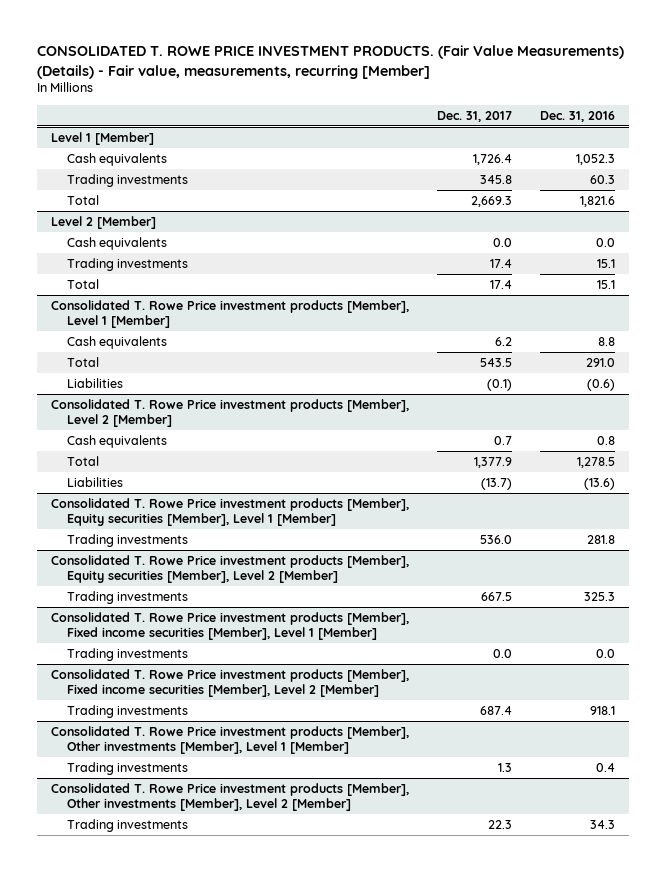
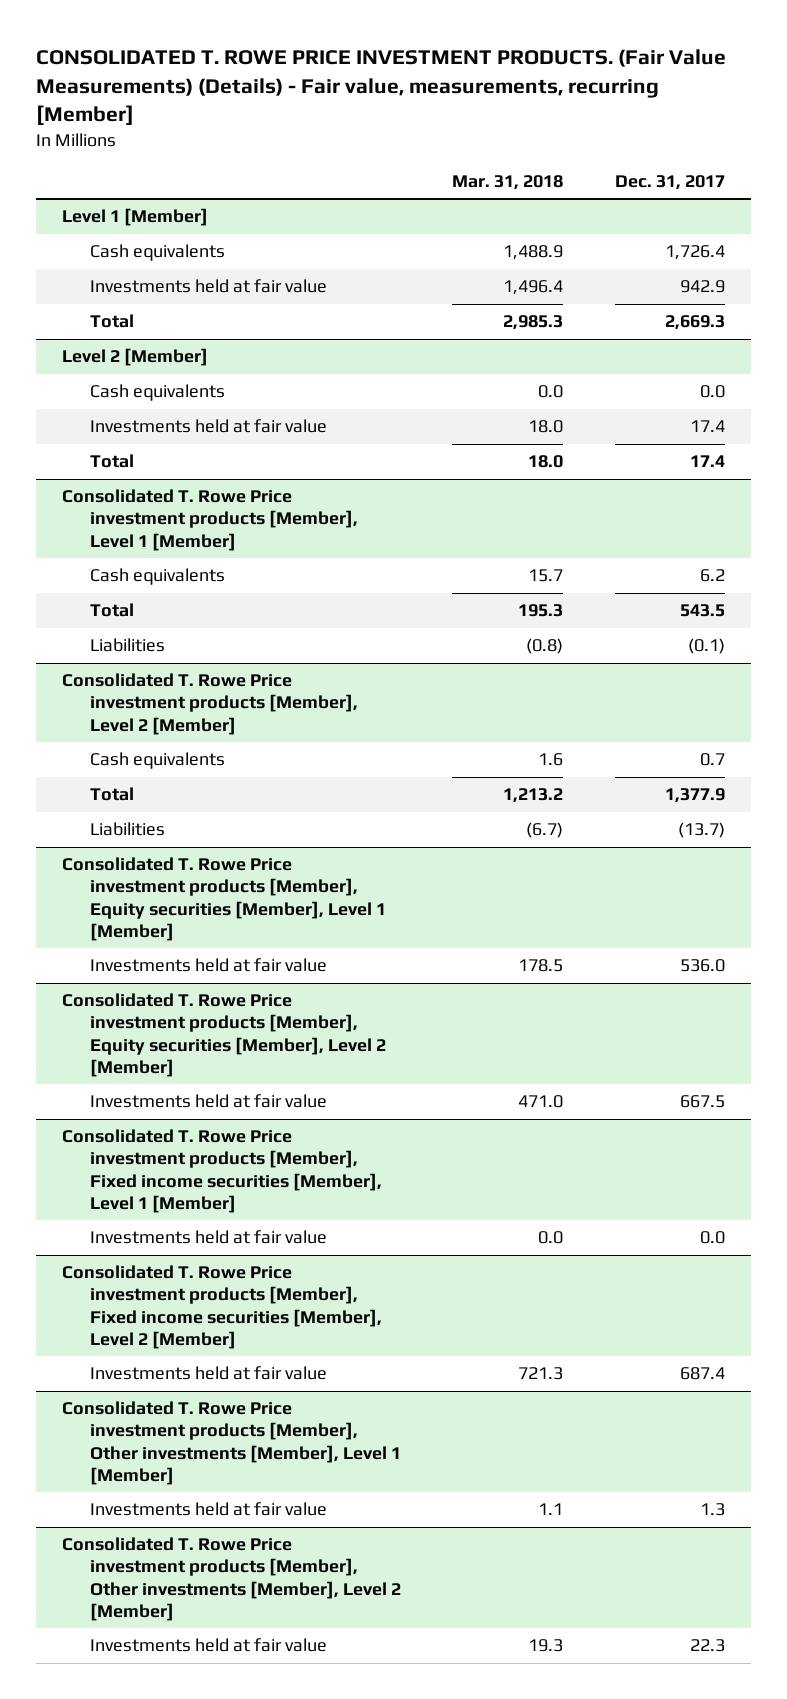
[539,110,615,122] Dec. 31, 2016 -> none
none -> [452,175,564,191] Mar. 31, 2018
[66,173,188,187] Trading investments -> none
none -> [89,279,327,294] Investments held at fair value
[66,257,188,271] Trading investments -> [89,419,327,434] Investments held at fair value
[66,533,188,547] Trading investments -> [89,958,327,973] Investments held at fair value
[66,590,188,604] Trading investments -> [89,1094,327,1109] Investments held at fair value
[66,647,188,661] Trading investments -> none
none -> [89,1230,327,1245] Investments held at fair value
[66,704,188,718] Trading investments -> [89,1366,327,1381] Investments held at fair value
[66,761,188,775] Trading investments -> none
none -> [89,1502,327,1517] Investments held at fair value
[66,818,188,832] Trading investments -> [89,1638,327,1653] Investments held at fair value

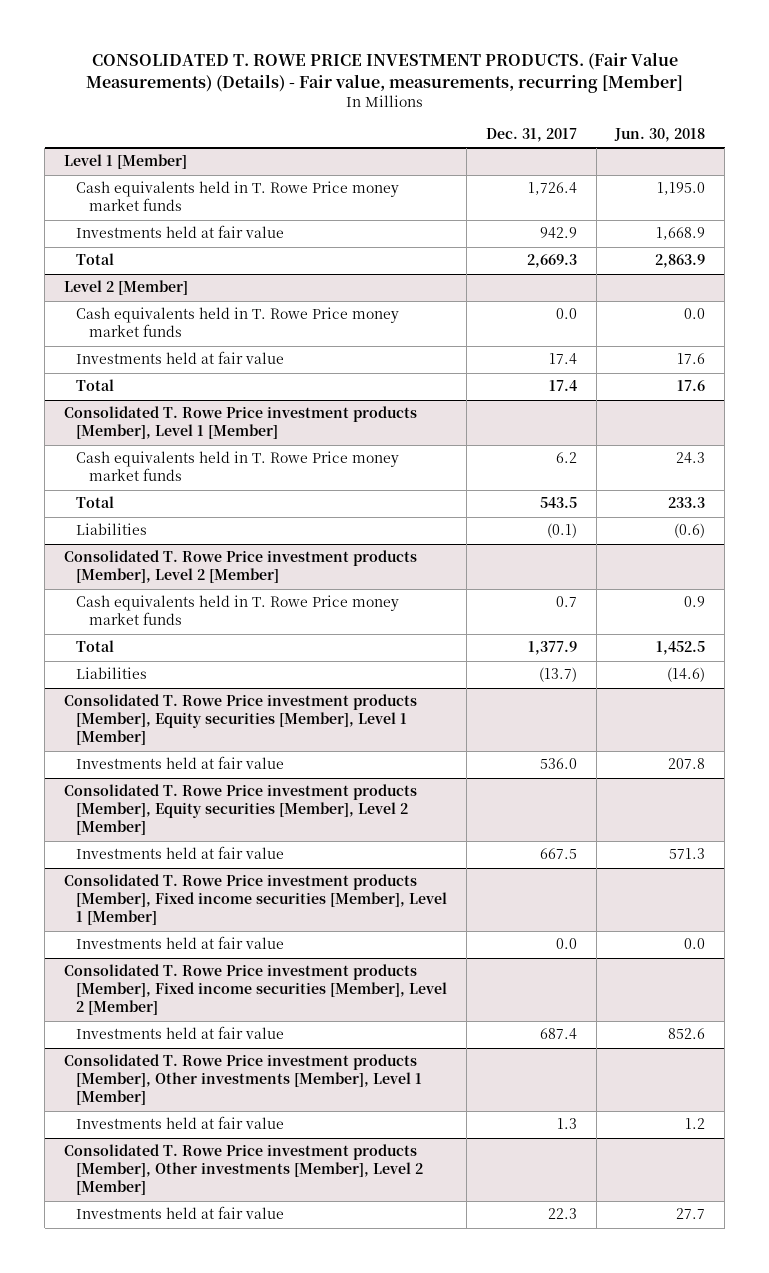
[452,175,564,191] Mar. 31, 2018 -> none
none -> [614,127,706,142] Jun. 30, 2018
[89,244,225,262] Cash equivalents -> [76,181,400,212] Cash equivalents held in T. Rowe Price money market funds
[89,384,225,402] Cash equivalents -> [76,307,400,338] Cash equivalents held in T. Rowe Price money market funds
[89,568,225,586] Cash equivalents -> [76,451,400,482] Cash equivalents held in T. Rowe Price money market funds
[89,752,225,770] Cash equivalents -> [76,595,400,626] Cash equivalents held in T. Rowe Price money market funds

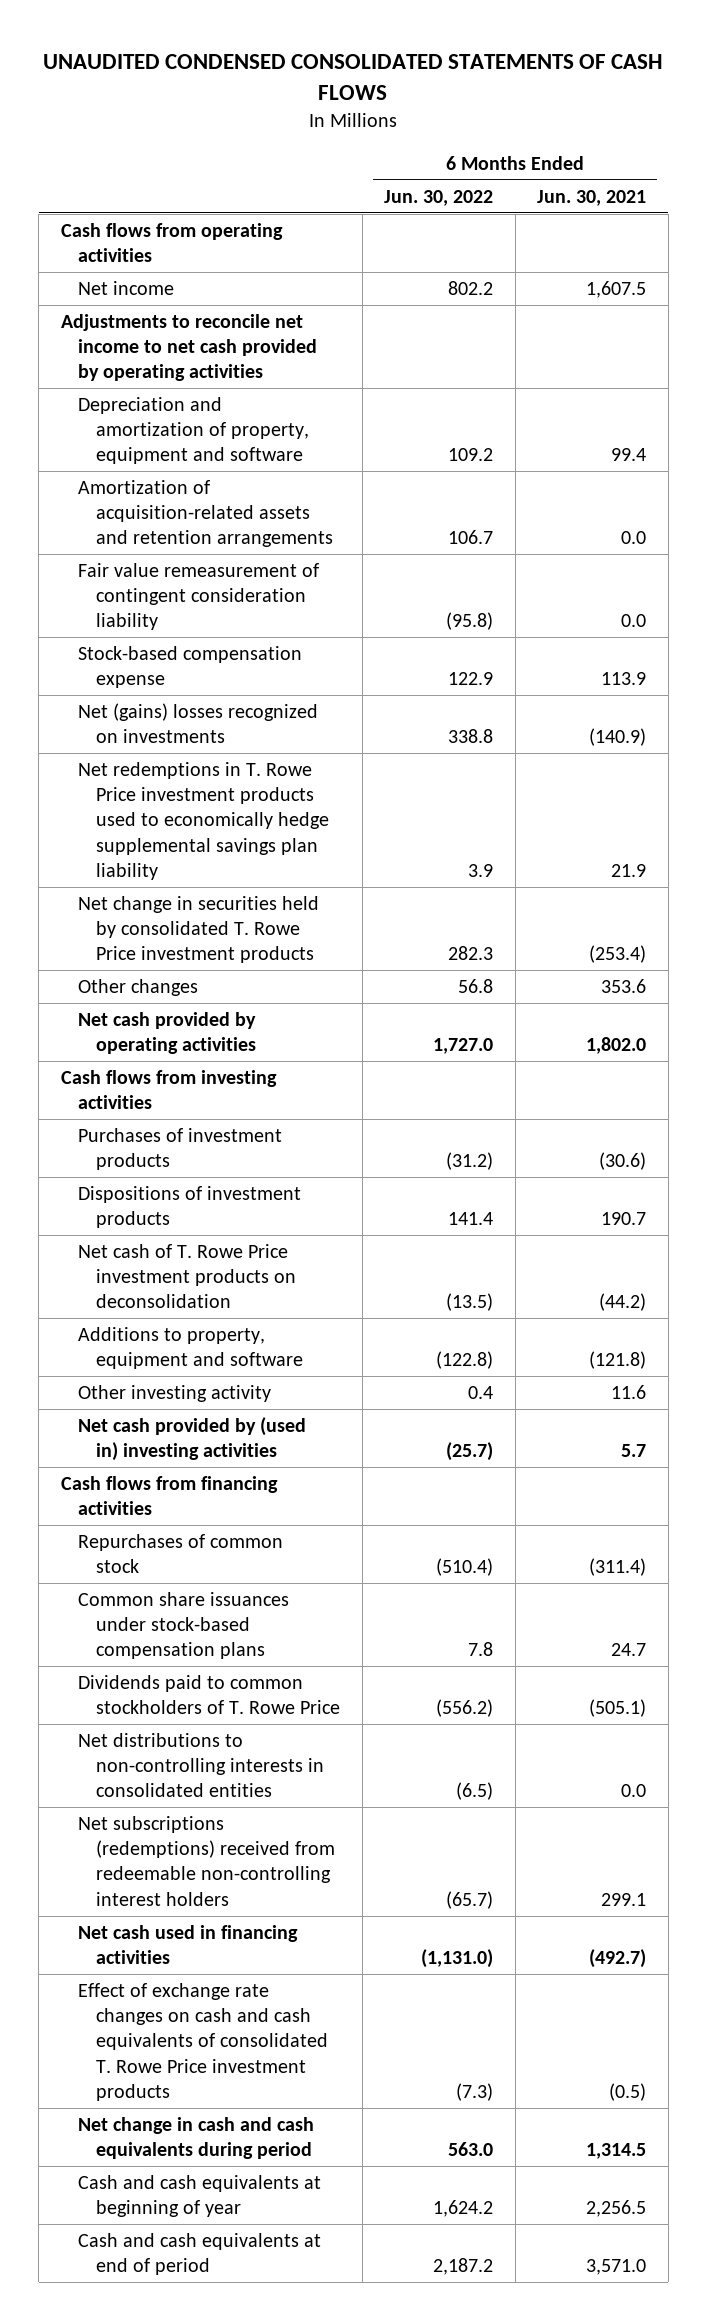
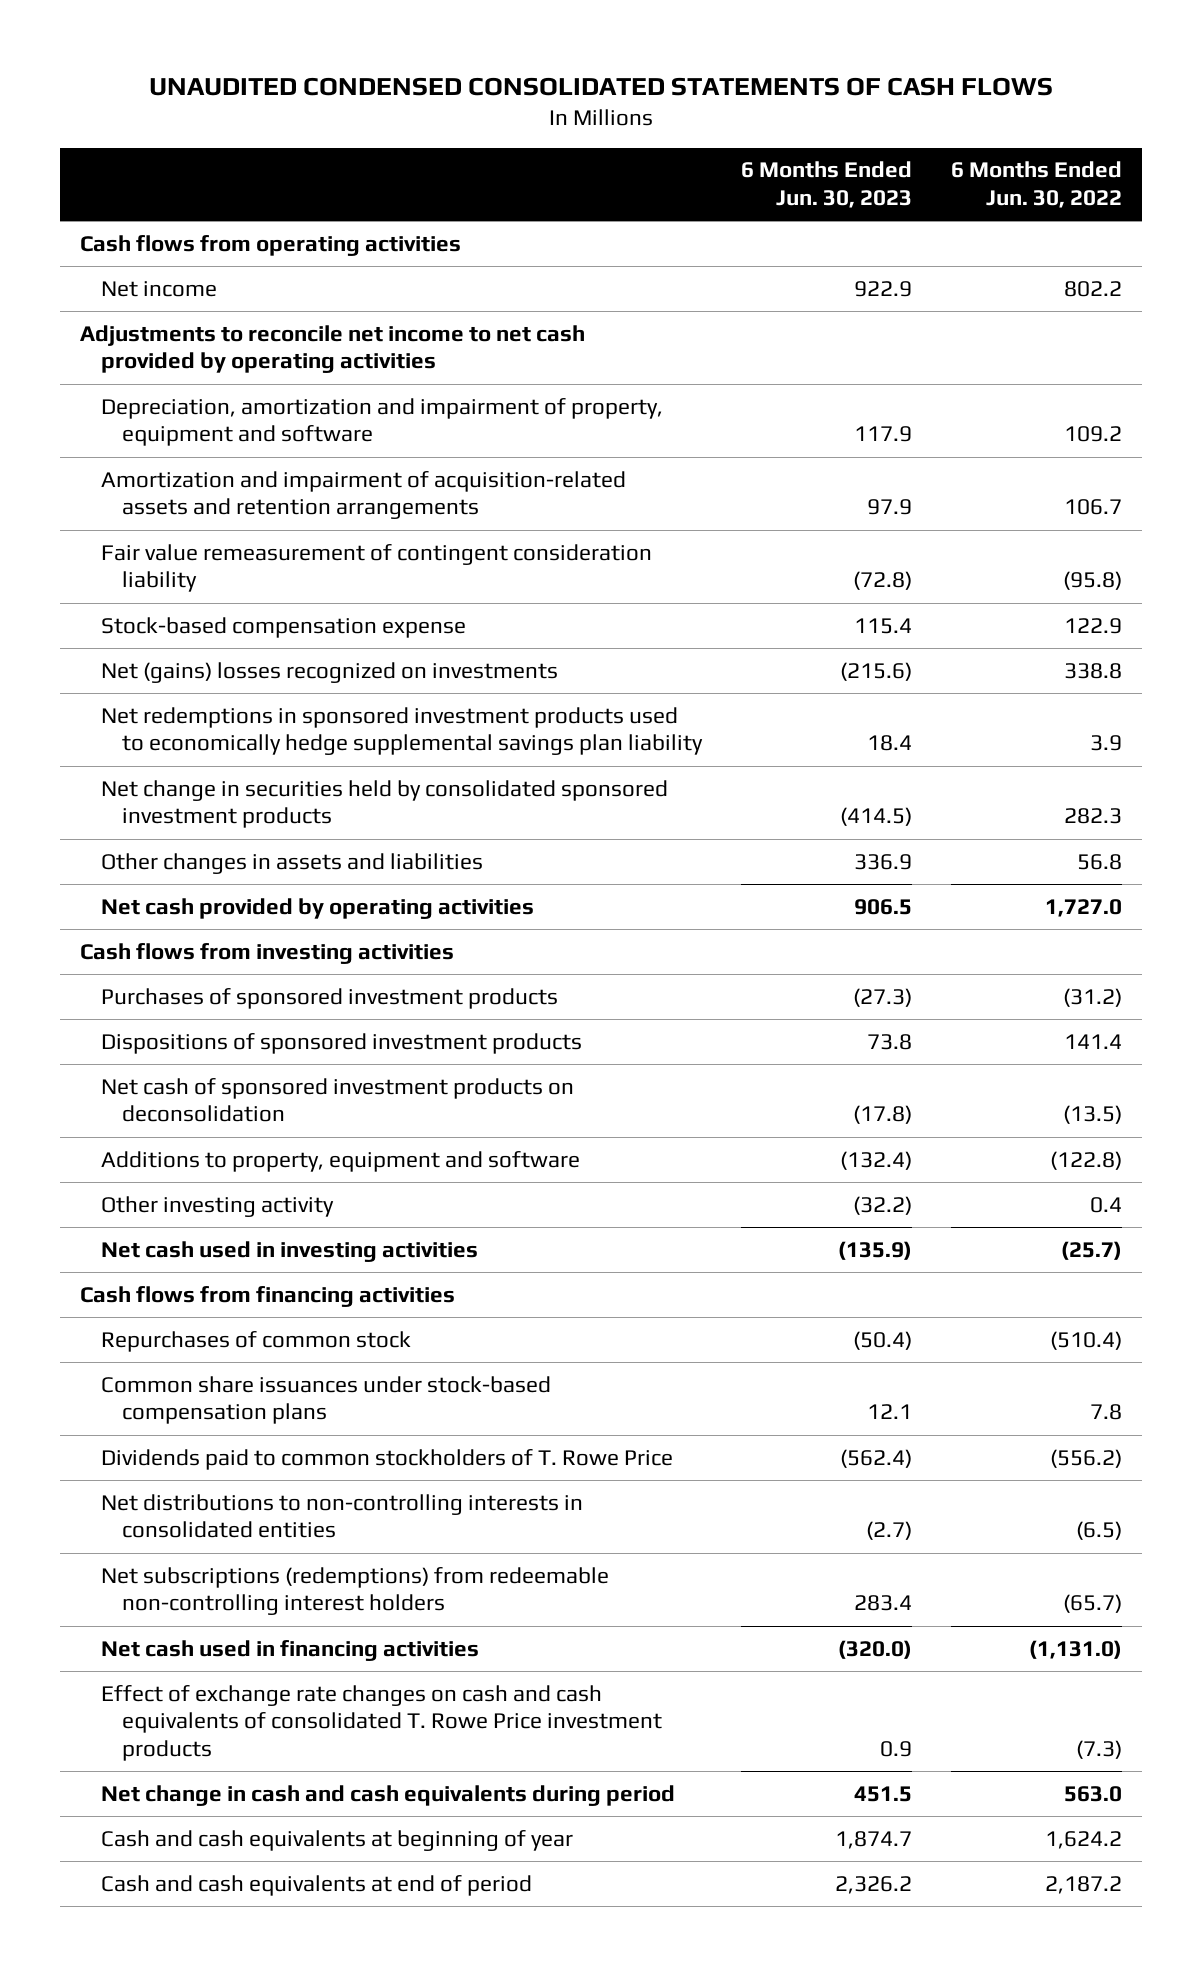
[537,189,647,206] Jun. 30, 2021 -> none
none -> [740,161,912,208] 6 Months Ended Jun. 30, 2023
[78,396,310,465] Depreciation and amortization of property, equipment and software -> [100,397,663,447] Depreciation, amortization and impairment of property, equipment and software
[78,479,334,548] Amortization of acquisition-related assets and retention arrangements -> [100,470,626,520] Amortization and impairment of acquisition-related assets and retention arrangements
[78,761,330,880] Net redemptions in T. Rowe Price investment products used to economically hedge supplemental savings plan liability -> [100,706,703,756] Net redemptions in sponsored investment products used to economically hedge supplemental savings plan liability
[78,895,320,964] Net change in securities held by consolidated T. Rowe Price investment products -> [100,779,668,829] Net change in securities held by consolidated sponsored investment products
[78,978,199,996] Other changes -> [100,852,483,874] Other changes in assets and liabilities
[78,1127,283,1171] Purchases of investment products -> [100,987,558,1009] Purchases of sponsored investment products
[78,1185,302,1229] Dispositions of investment products -> [100,1032,582,1054] Dispositions of sponsored investment products
[78,1243,297,1309] Net cash of T. Rowe Price investment products on deconsolidation -> [100,1077,574,1123] Net cash of sponsored investment products on deconsolidation
[78,1416,307,1462] Net cash provided by (used in) investing activities -> [100,1240,478,1262] Net cash used in investing activities
[78,1815,336,1906] Net subscriptions (redemptions) received from redeemable non-controlling interest holders -> [100,1566,609,1616] Net subscriptions (redemptions) from redeemable non-controlling interest holders

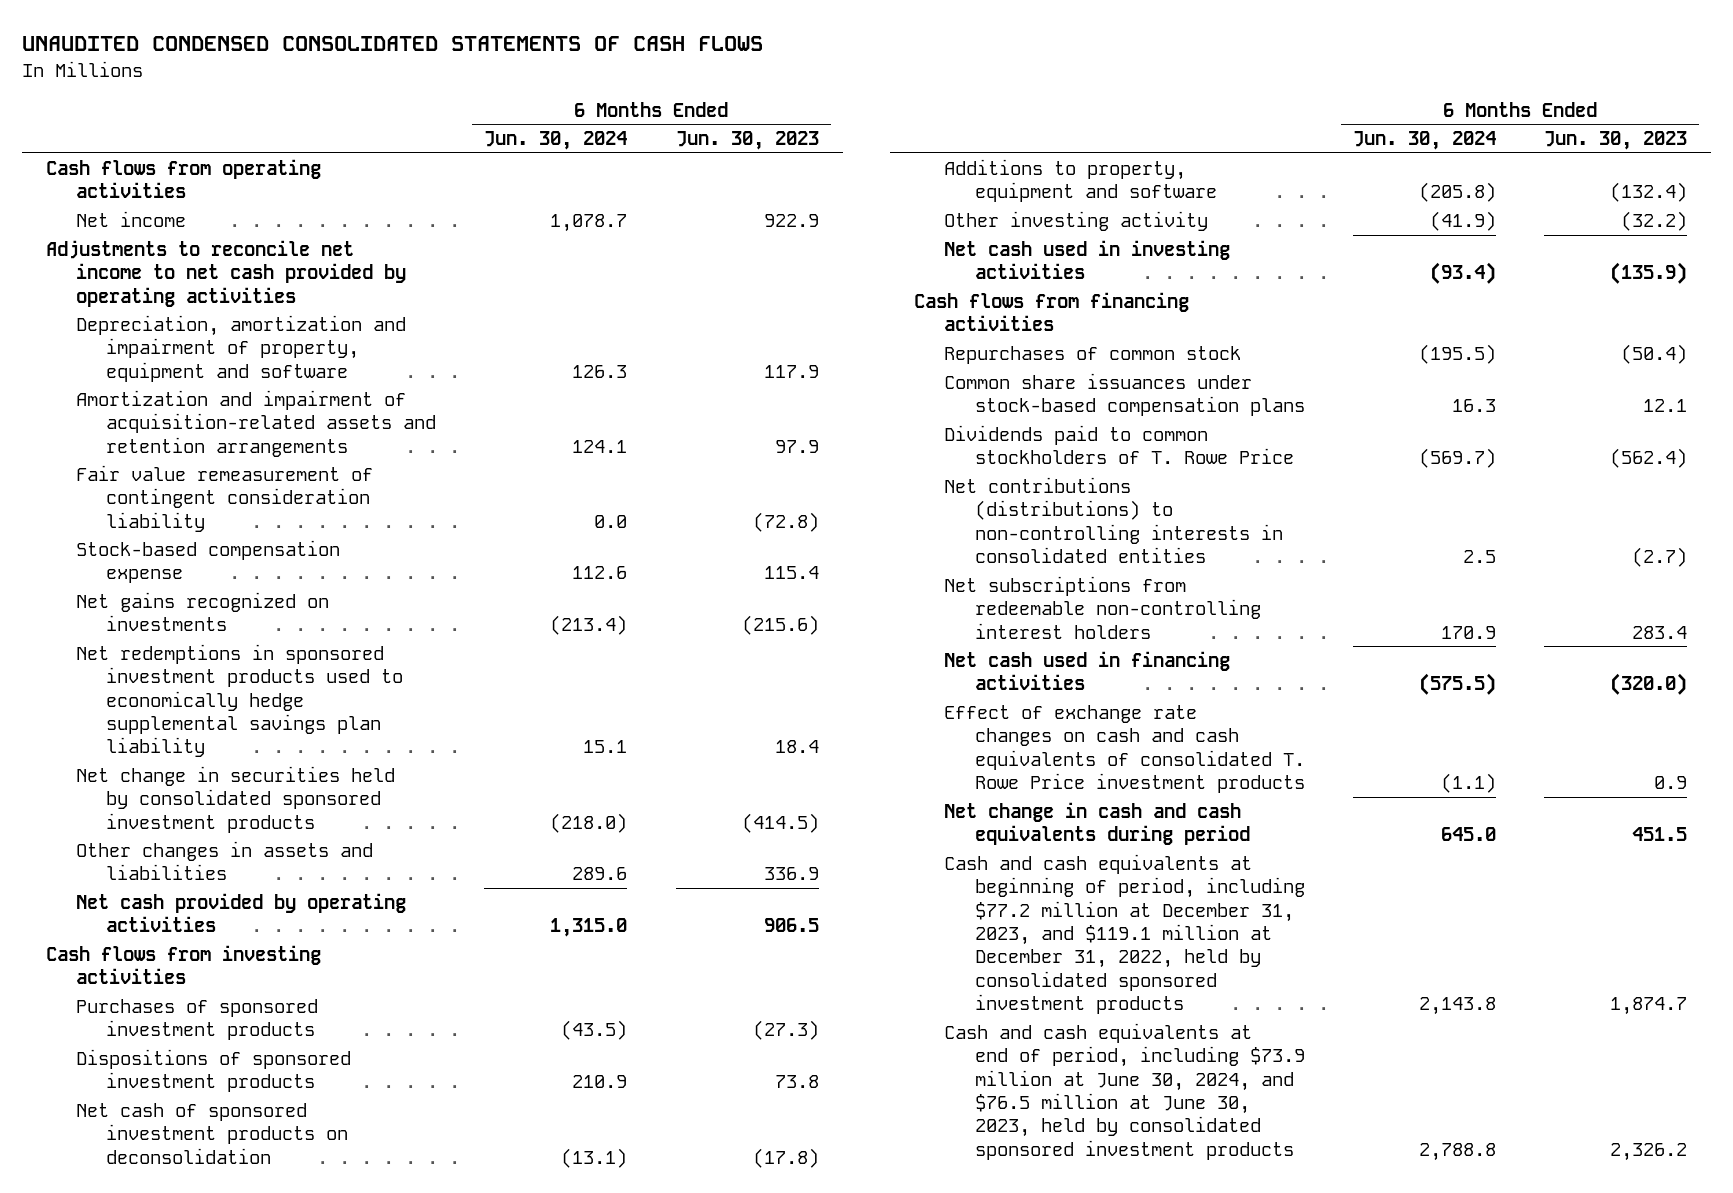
[951,161,1123,208] 6 Months Ended Jun. 30, 2022 -> none
none -> [484,131,628,151] Jun. 30, 2024
[100,661,558,683] Net (gains) losses recognized on investments -> [75,591,329,632] Net gains recognized on investments
[100,1493,583,1539] Net distributions to non-controlling interests in consolidated entities -> [944,476,1283,563] Net contributions (distributions) to non-controlling interests in consolidated entities
[100,1566,609,1616] Net subscriptions (redemptions) from redeemable non-controlling interest holders -> [944,575,1261,639] Net subscriptions from redeemable non-controlling interest holders
[100,1829,573,1851] Cash and cash equivalents at beginning of year -> [944,853,1305,1015] Cash and cash equivalents at beginning of period, including $77.2 million at December 31, 2023, and $119.1 million at December 31, 2022, held by consolidated sponsored investment products
[100,1874,532,1896] Cash and cash equivalents at end of period -> [944,1022,1305,1160] Cash and cash equivalents at end of period, including $73.9 million at June 30, 2024, and $76.5 million at June 30, 2023, held by consolidated sponsored investment products

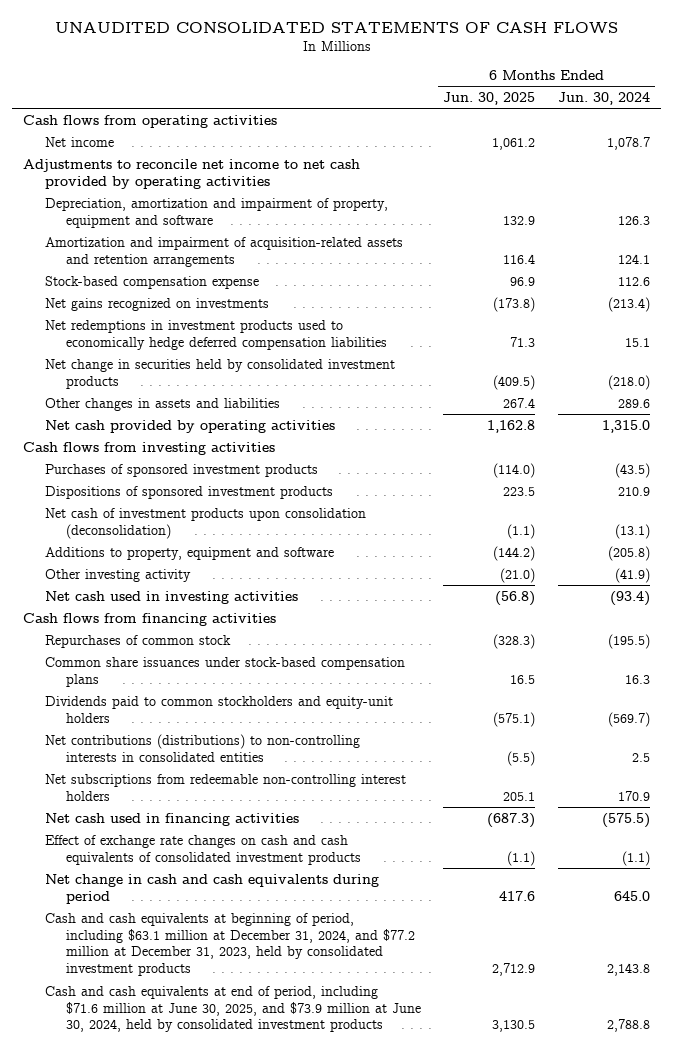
[21,36,763,52] UNAUDITED CONDENSED CONSOLIDATED STATEMENTS OF CASH FLOWS -> [54,21,618,33] UNAUDITED CONSOLIDATED STATEMENTS OF CASH FLOWS
[675,131,819,151] Jun. 30, 2023 -> none
none -> [443,91,536,105] Jun. 30, 2025
[75,464,373,532] Fair value remeasurement of contingent consideration liability -> none
[75,643,404,758] Net redemptions in sponsored investment products used to economically hedge supplemental savings plan liability -> [44,319,387,350] Net redemptions in investment products used to economically hedge deferred compensation liabilities
[75,765,395,833] Net change in securities held by consolidated sponsored investment products -> [44,358,395,389] Net change in securities held by consolidated investment products
[75,1102,349,1164] Net cash of sponsored investment products on deconsolidation -> [44,507,366,539] Net cash of investment products upon consolidation (deconsolidation)
[944,424,1294,465] Dividends paid to common stockholders of T. Rowe Price -> [44,695,393,723] Dividends paid to common stockholders and equity-unit holders
[944,704,1305,793] Effect of exchange rate changes on cash and cash equivalents of consolidated T. Rowe Price investment products -> [44,834,361,865] Effect of exchange rate changes on cash and cash equivalents of consolidated investment products
[944,853,1305,1015] Cash and cash equivalents at beginning of period, including $77.2 million at December 31, 2023, and $119.1 million at December 31, 2022, held by consolidated sponsored investment products -> [44,912,415,977] Cash and cash equivalents at beginning of period, including $63.1 million at December 31, 2024, and $77.2 million at December 31, 2023, held by consolidated investment products
[944,1022,1305,1160] Cash and cash equivalents at end of period, including $73.9 million at June 30, 2024, and $76.5 million at June 30, 2023, held by consolidated sponsored investment products -> [44,985,421,1033] Cash and cash equivalents at end of period, including $71.6 million at June 30, 2025, and $73.9 million at June 30, 2024, held by consolidated investment products

